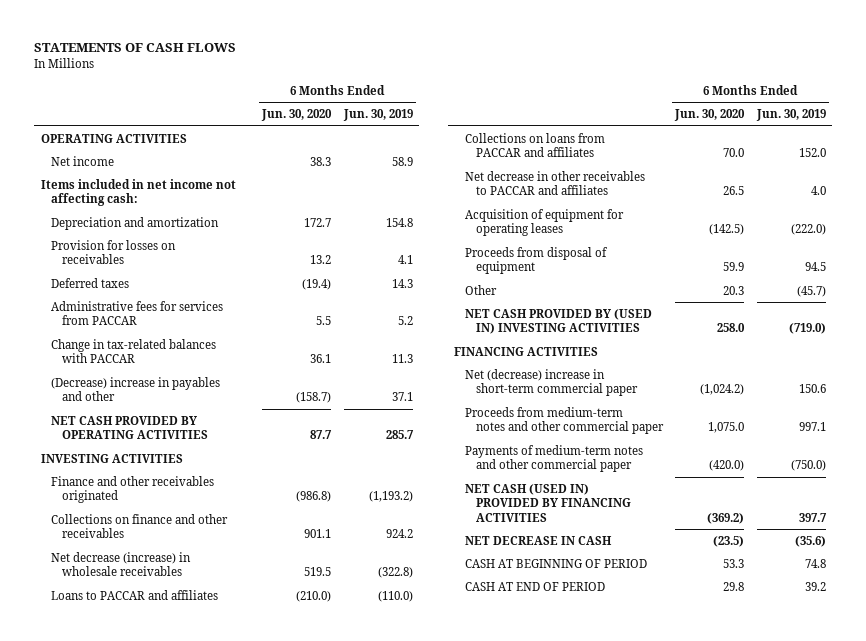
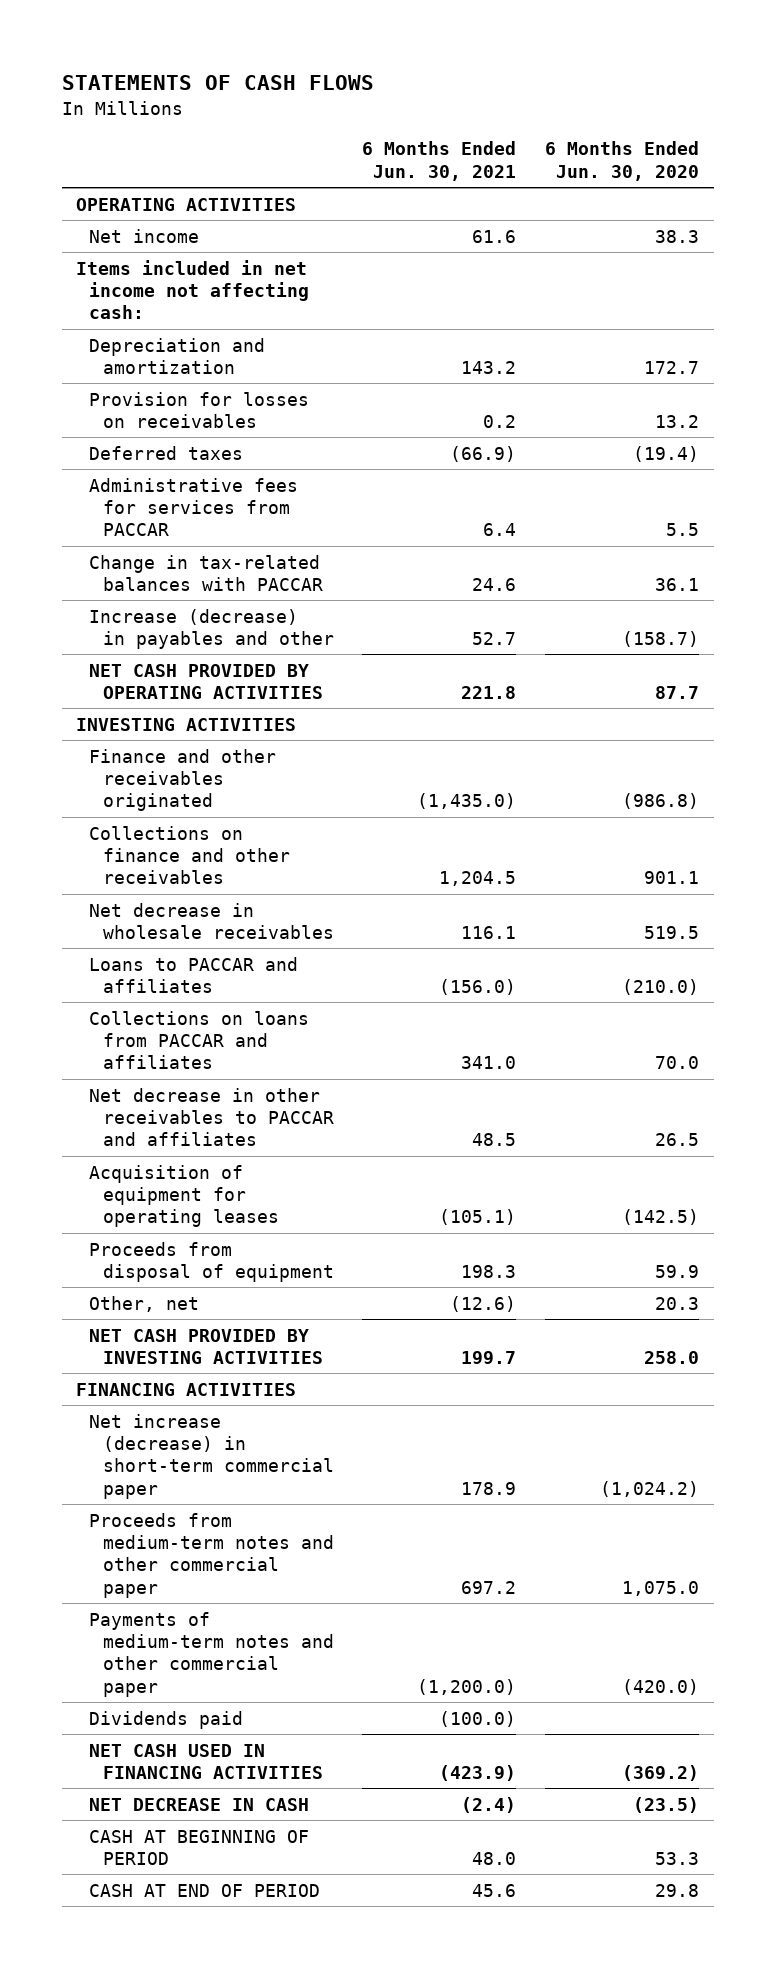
[342,109,413,122] Jun. 30, 2019 -> none
none -> [362,141,517,181] 6 Months Ended Jun. 30, 2021
[51,376,221,402] (Decrease) increase in payables and other -> [89,608,334,650] Increase (decrease) in payables and other
[51,551,192,577] Net decrease (increase) in wholesale receivables -> [89,902,334,940] Net decrease in wholesale receivables
[464,284,497,295] Other -> [89,1295,200,1312] Other, net
[464,308,652,335] NET CASH PROVIDED BY (USED IN) INVESTING ACTIVITIES -> [89,1328,323,1365] NET CASH PROVIDED BY INVESTING ACTIVITIES
[464,368,638,397] Net (decrease) increase in short-term commercial paper -> [89,1413,334,1499] Net increase (decrease) in short-term commercial paper
none -> [89,1710,244,1729] Dividends paid
[464,483,631,522] NET CASH (USED IN) PROVIDED BY FINANCING ACTIVITIES -> [89,1743,323,1780] NET CASH USED IN FINANCING ACTIVITIES

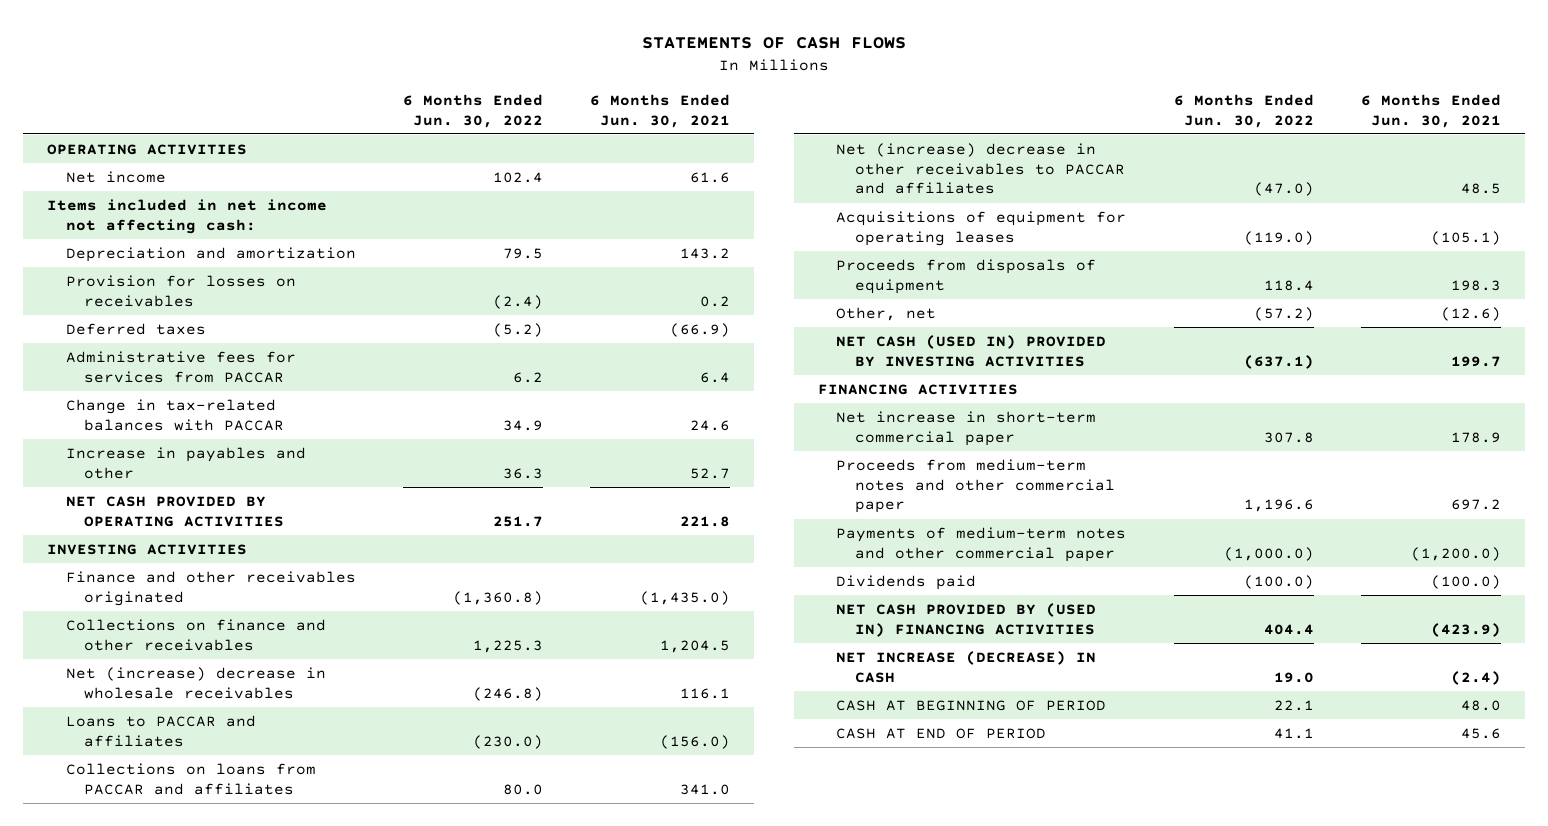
[545,141,700,181] 6 Months Ended Jun. 30, 2020 -> none
none -> [402,93,543,128] 6 Months Ended Jun. 30, 2022
[89,608,334,650] Increase (decrease) in payables and other -> [65,446,306,479] Increase in payables and other
[89,902,334,940] Net decrease in wholesale receivables -> [65,666,326,699] Net (increase) decrease in wholesale receivables
[89,1087,334,1147] Net decrease in other receivables to PACCAR and affiliates -> [836,142,1126,195] Net (increase) decrease in other receivables to PACCAR and affiliates
[89,1164,279,1228] Acquisition of equipment for operating leases -> [836,210,1127,246] Acquisitions of equipment for operating leases
[89,1241,334,1283] Proceeds from disposal of equipment -> [836,258,1097,294] Proceeds from disposals of equipment
[89,1328,323,1365] NET CASH PROVIDED BY INVESTING ACTIVITIES -> [836,334,1107,367] NET CASH (USED IN) PROVIDED BY INVESTING ACTIVITIES
[89,1413,334,1499] Net increase (decrease) in short-term commercial paper -> [836,410,1097,446] Net increase in short-term commercial paper
[89,1743,323,1780] NET CASH USED IN FINANCING ACTIVITIES -> [836,602,1097,637] NET CASH PROVIDED BY (USED IN) FINANCING ACTIVITIES
[89,1797,310,1811] NET DECREASE IN CASH -> [836,650,1097,683] NET INCREASE (DECREASE) IN CASH

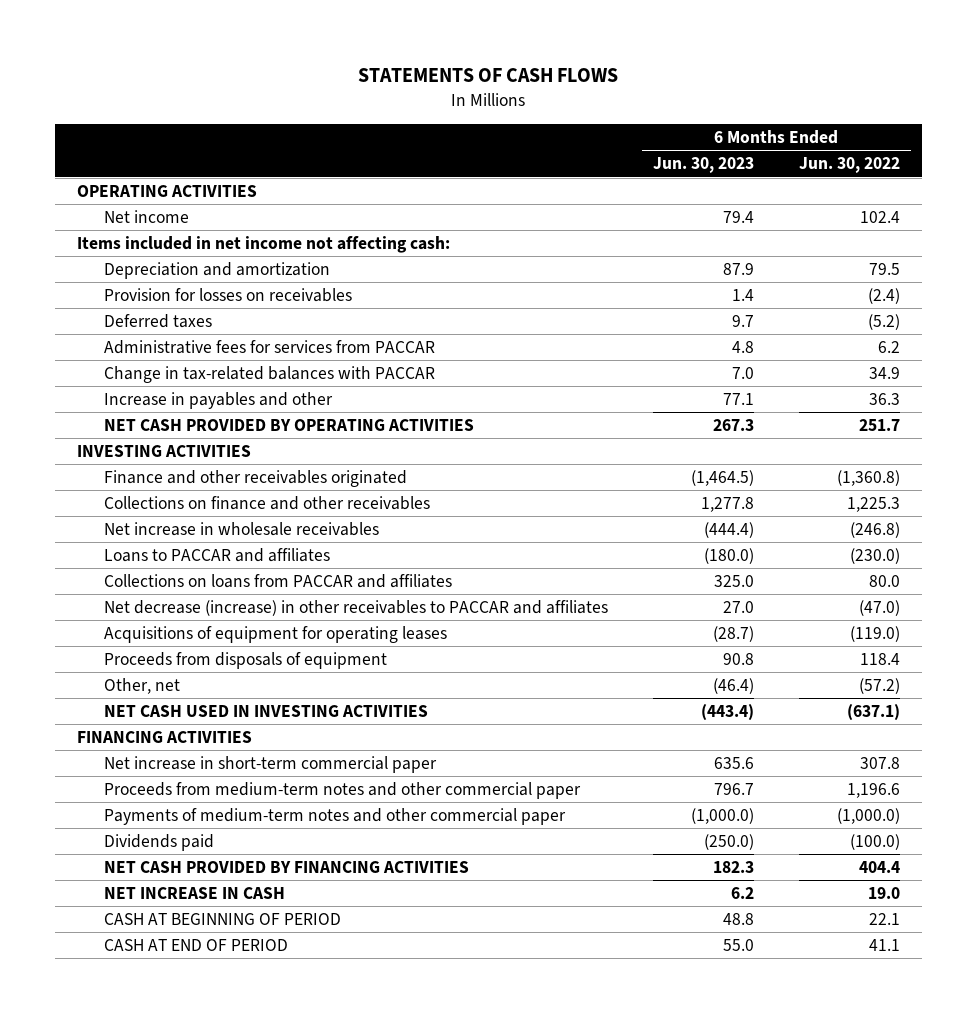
[590,93,731,128] 6 Months Ended Jun. 30, 2021 -> none
none -> [653,157,755,174] Jun. 30, 2023
[65,666,326,699] Net (increase) decrease in wholesale receivables -> [104,522,380,537] Net increase in wholesale receivables
[836,142,1126,195] Net (increase) decrease in other receivables to PACCAR and affiliates -> [104,600,609,617] Net decrease (increase) in other receivables to PACCAR and affiliates
[836,334,1107,367] NET CASH (USED IN) PROVIDED BY INVESTING ACTIVITIES -> [104,705,429,718] NET CASH USED IN INVESTING ACTIVITIES
[836,602,1097,637] NET CASH PROVIDED BY (USED IN) FINANCING ACTIVITIES -> [104,861,470,874] NET CASH PROVIDED BY FINANCING ACTIVITIES
[836,650,1097,683] NET INCREASE (DECREASE) IN CASH -> [104,887,286,900] NET INCREASE IN CASH

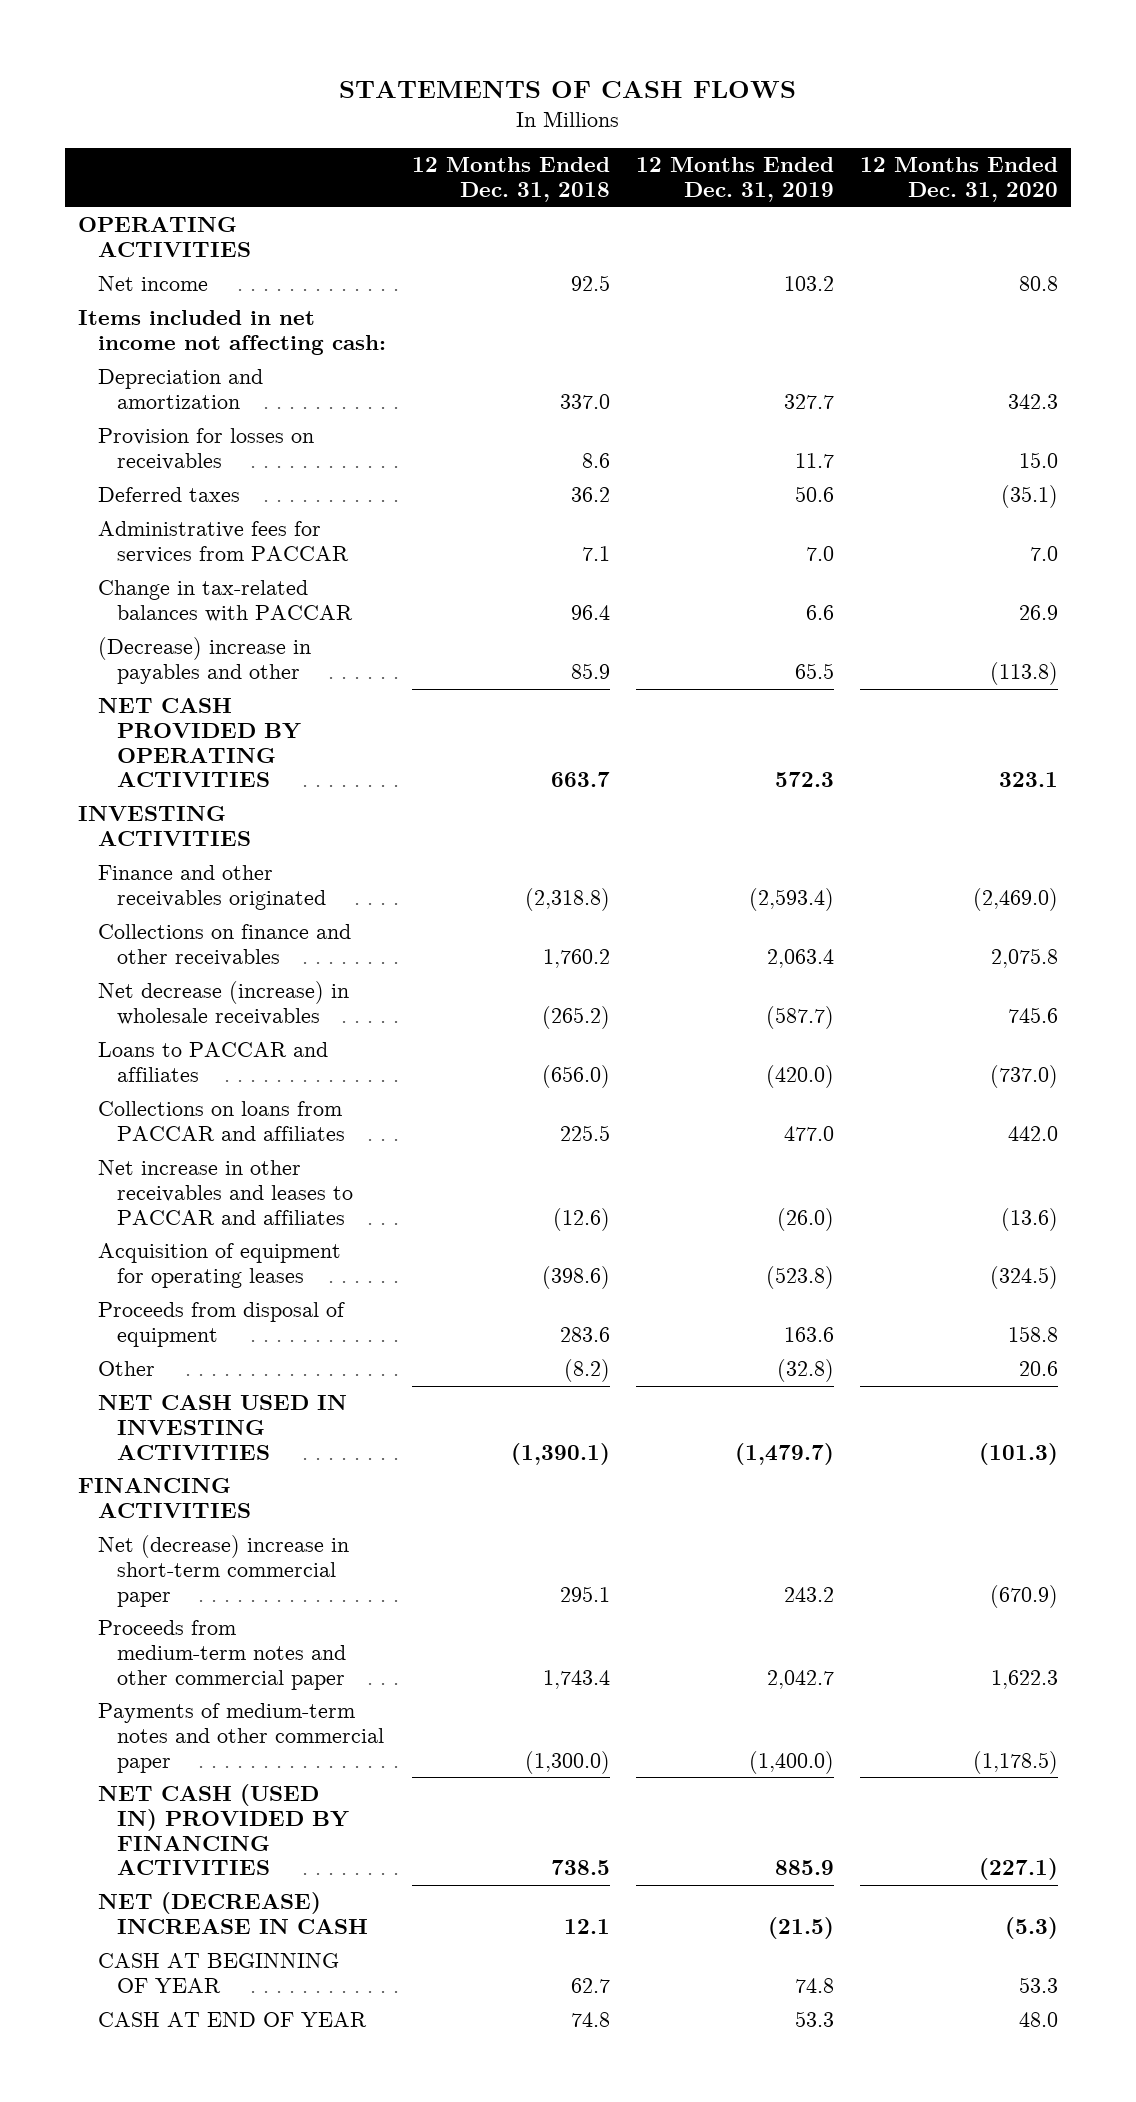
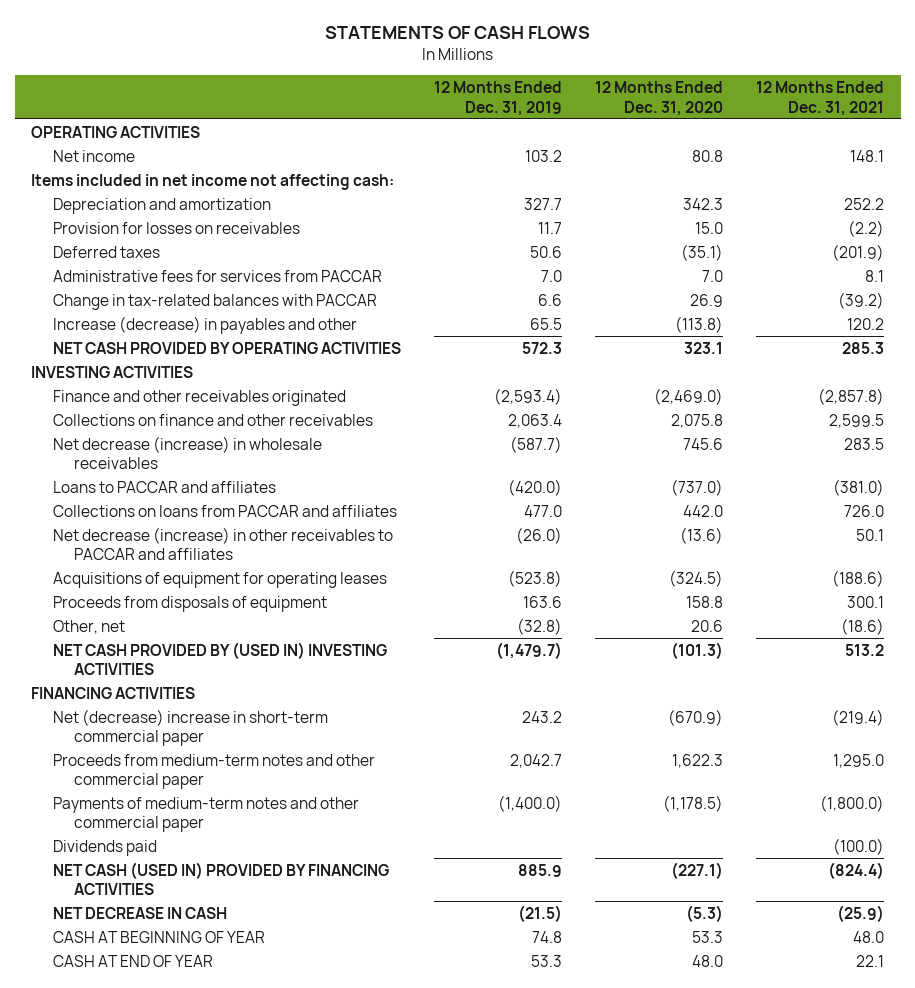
[411,157,610,203] 12 Months Ended Dec. 31, 2018 -> none
none -> [756,80,885,116] 12 Months Ended Dec. 31, 2021
[97,637,311,685] (Decrease) increase in payables and other -> [52,315,357,334] Increase (decrease) in payables and other
[97,1160,354,1225] Net increase in other receivables and leases to PACCAR and affiliates -> [52,526,393,561] Net decrease (increase) in other receivables to PACCAR and affiliates
[97,1243,341,1289] Acquisition of equipment for operating leases -> [52,571,387,588] Acquisitions of equipment for operating leases
[97,1302,345,1348] Proceeds from disposal of equipment -> [52,595,327,612] Proceeds from disposals of equipment
[97,1361,155,1377] Other -> [52,619,125,634] Other, net
[97,1395,347,1460] NET CASH USED IN INVESTING ACTIVITIES -> [52,641,387,676] NET CASH PROVIDED BY (USED IN) INVESTING ACTIVITIES
none -> [52,839,157,856] Dividends paid
[97,1892,369,1935] NET (DECREASE) INCREASE IN CASH -> [52,906,227,919] NET DECREASE IN CASH

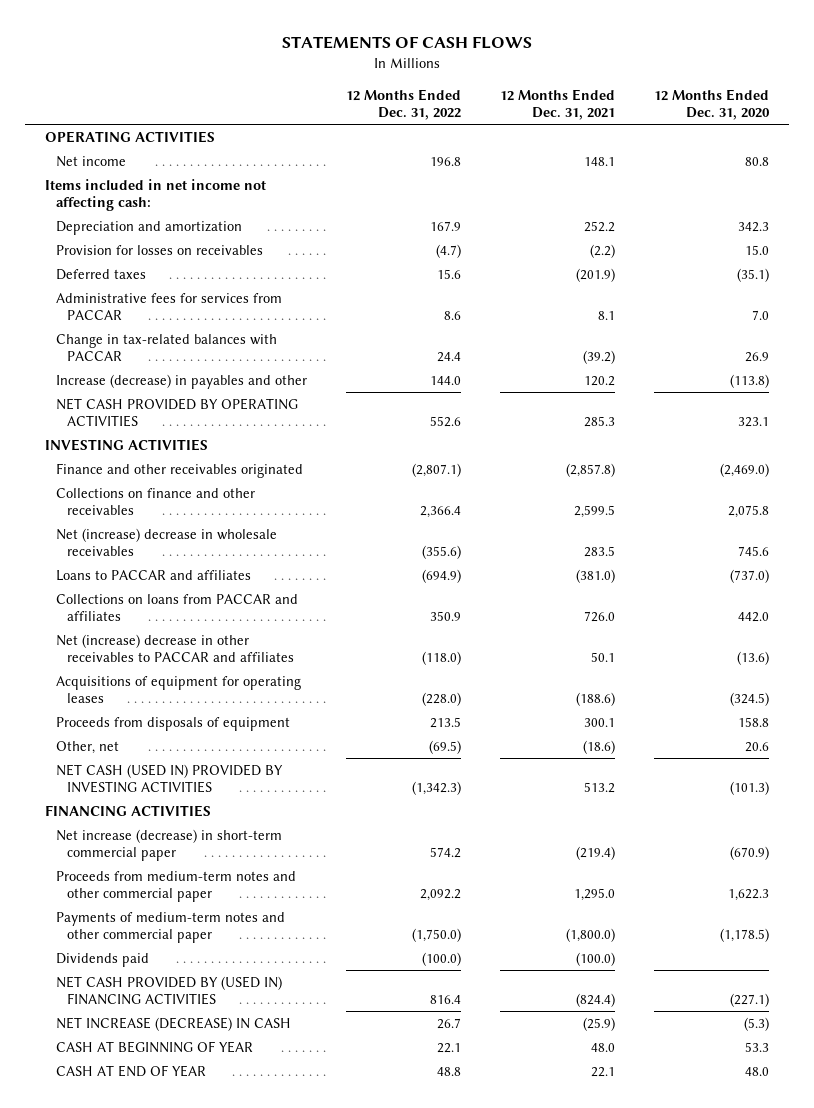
[433,80,562,116] 12 Months Ended Dec. 31, 2019 -> none
none -> [345,88,461,120] 12 Months Ended Dec. 31, 2022
[52,435,322,470] Net decrease (increase) in wholesale receivables -> [55,527,277,557] Net (increase) decrease in wholesale receivables
[52,526,393,561] Net decrease (increase) in other receivables to PACCAR and affiliates -> [55,633,294,663] Net (increase) decrease in other receivables to PACCAR and affiliates
[52,641,387,676] NET CASH PROVIDED BY (USED IN) INVESTING ACTIVITIES -> [55,763,283,794] NET CASH (USED IN) PROVIDED BY INVESTING ACTIVITIES
[52,708,328,747] Net (decrease) increase in short-term commercial paper -> [55,828,282,862] Net increase (decrease) in short-term commercial paper
[52,861,389,896] NET CASH (USED IN) PROVIDED BY FINANCING ACTIVITIES -> [55,975,282,1006] NET CASH PROVIDED BY (USED IN) FINANCING ACTIVITIES
[52,906,227,919] NET DECREASE IN CASH -> [55,1016,291,1031] NET INCREASE (DECREASE) IN CASH

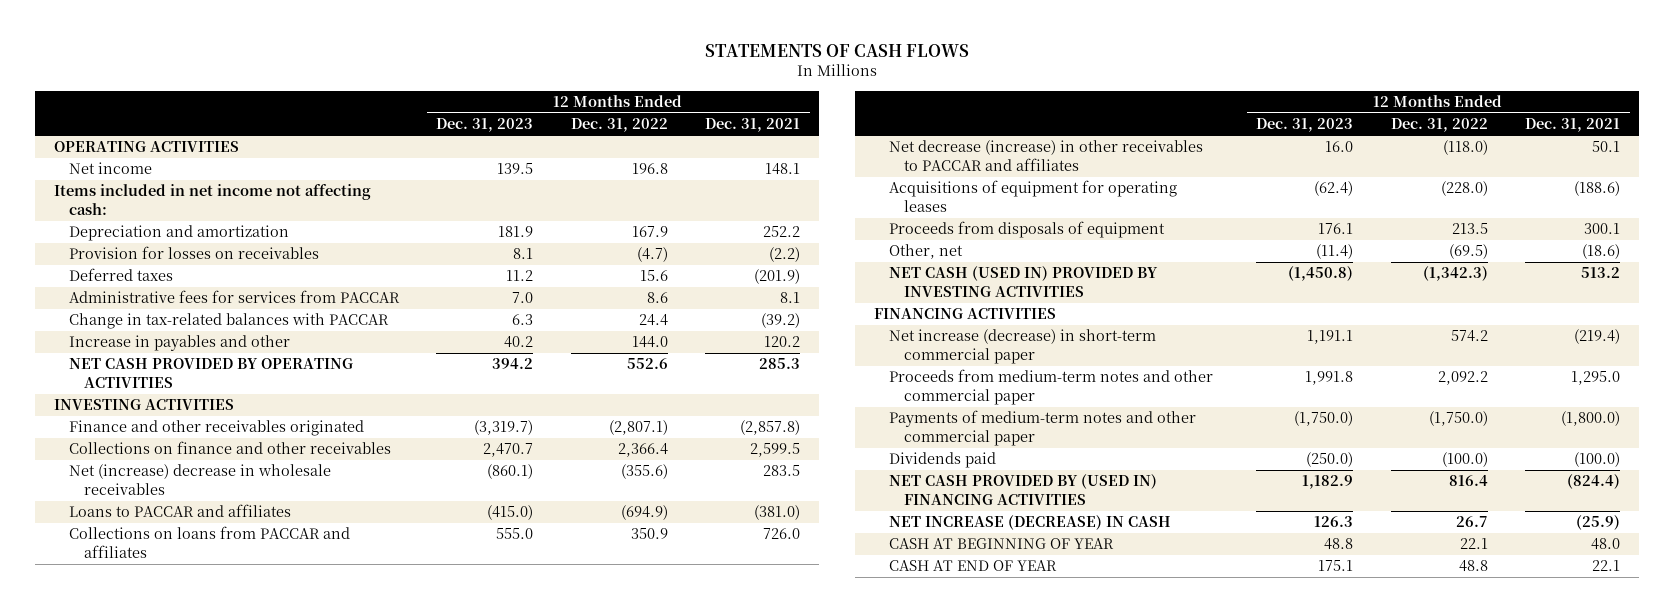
[654,88,771,120] 12 Months Ended Dec. 31, 2020 -> none
none -> [436,118,534,133] Dec. 31, 2023
[55,373,307,389] Increase (decrease) in payables and other -> [68,335,290,352] Increase in payables and other
[55,633,294,663] Net (increase) decrease in other receivables to PACCAR and affiliates -> [888,140,1203,171] Net decrease (increase) in other receivables to PACCAR and affiliates

